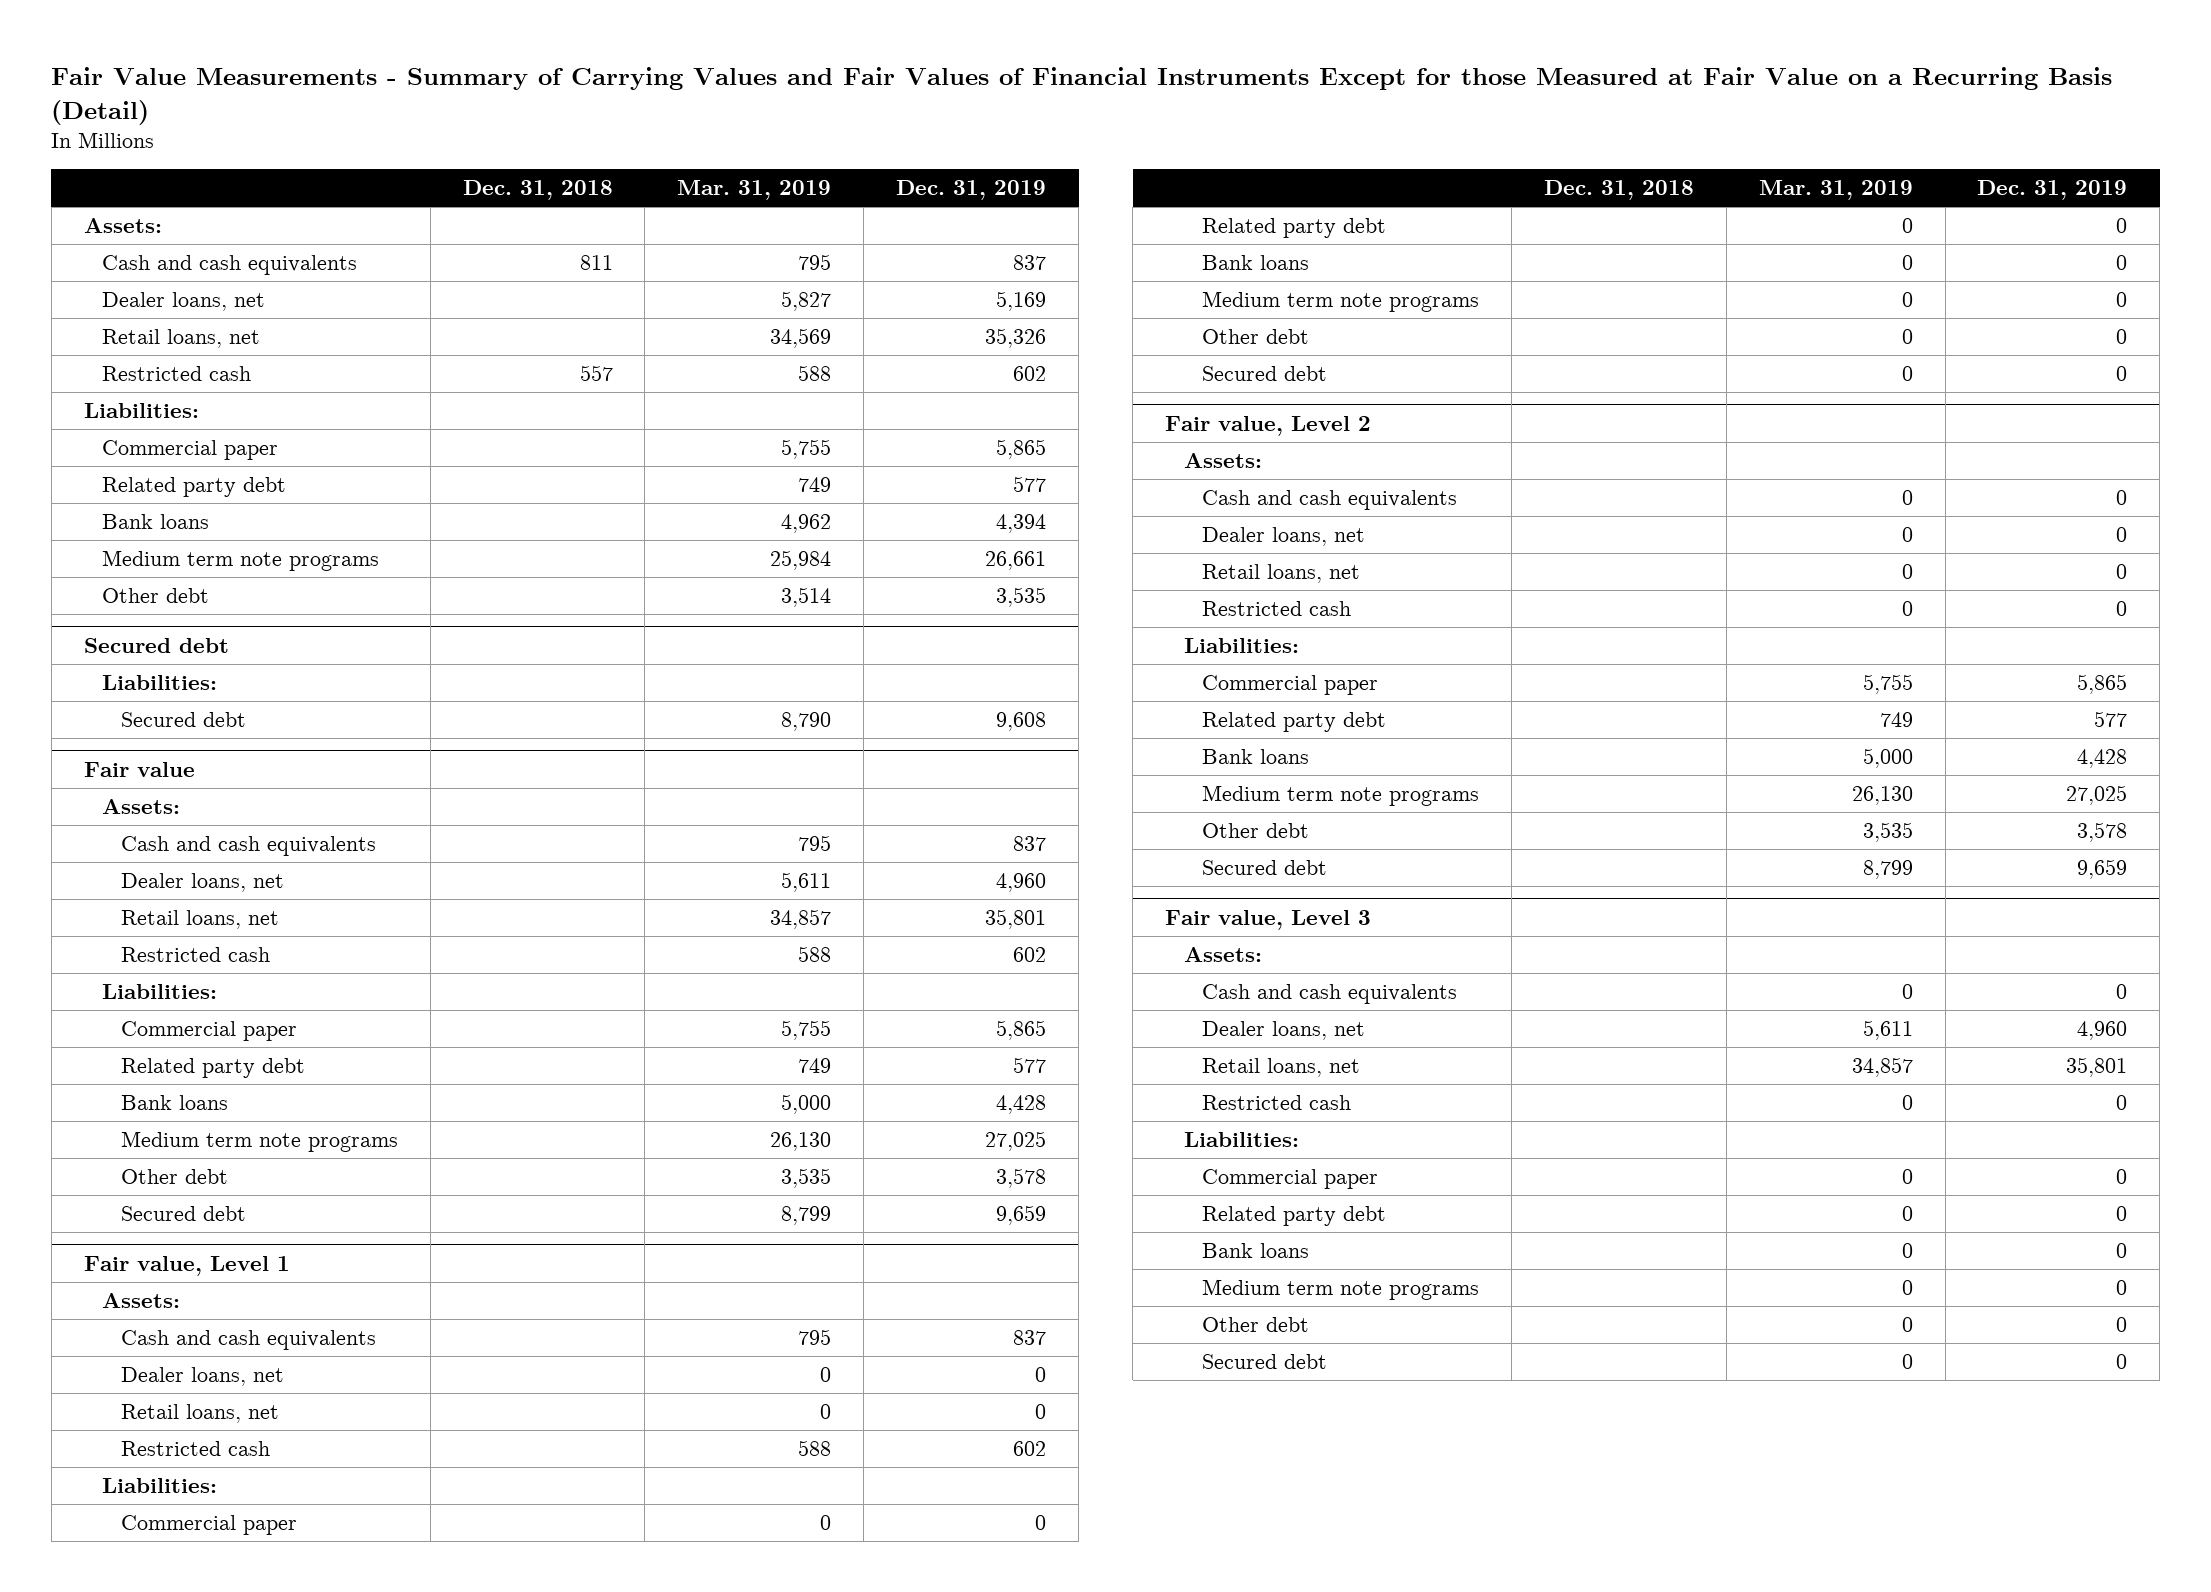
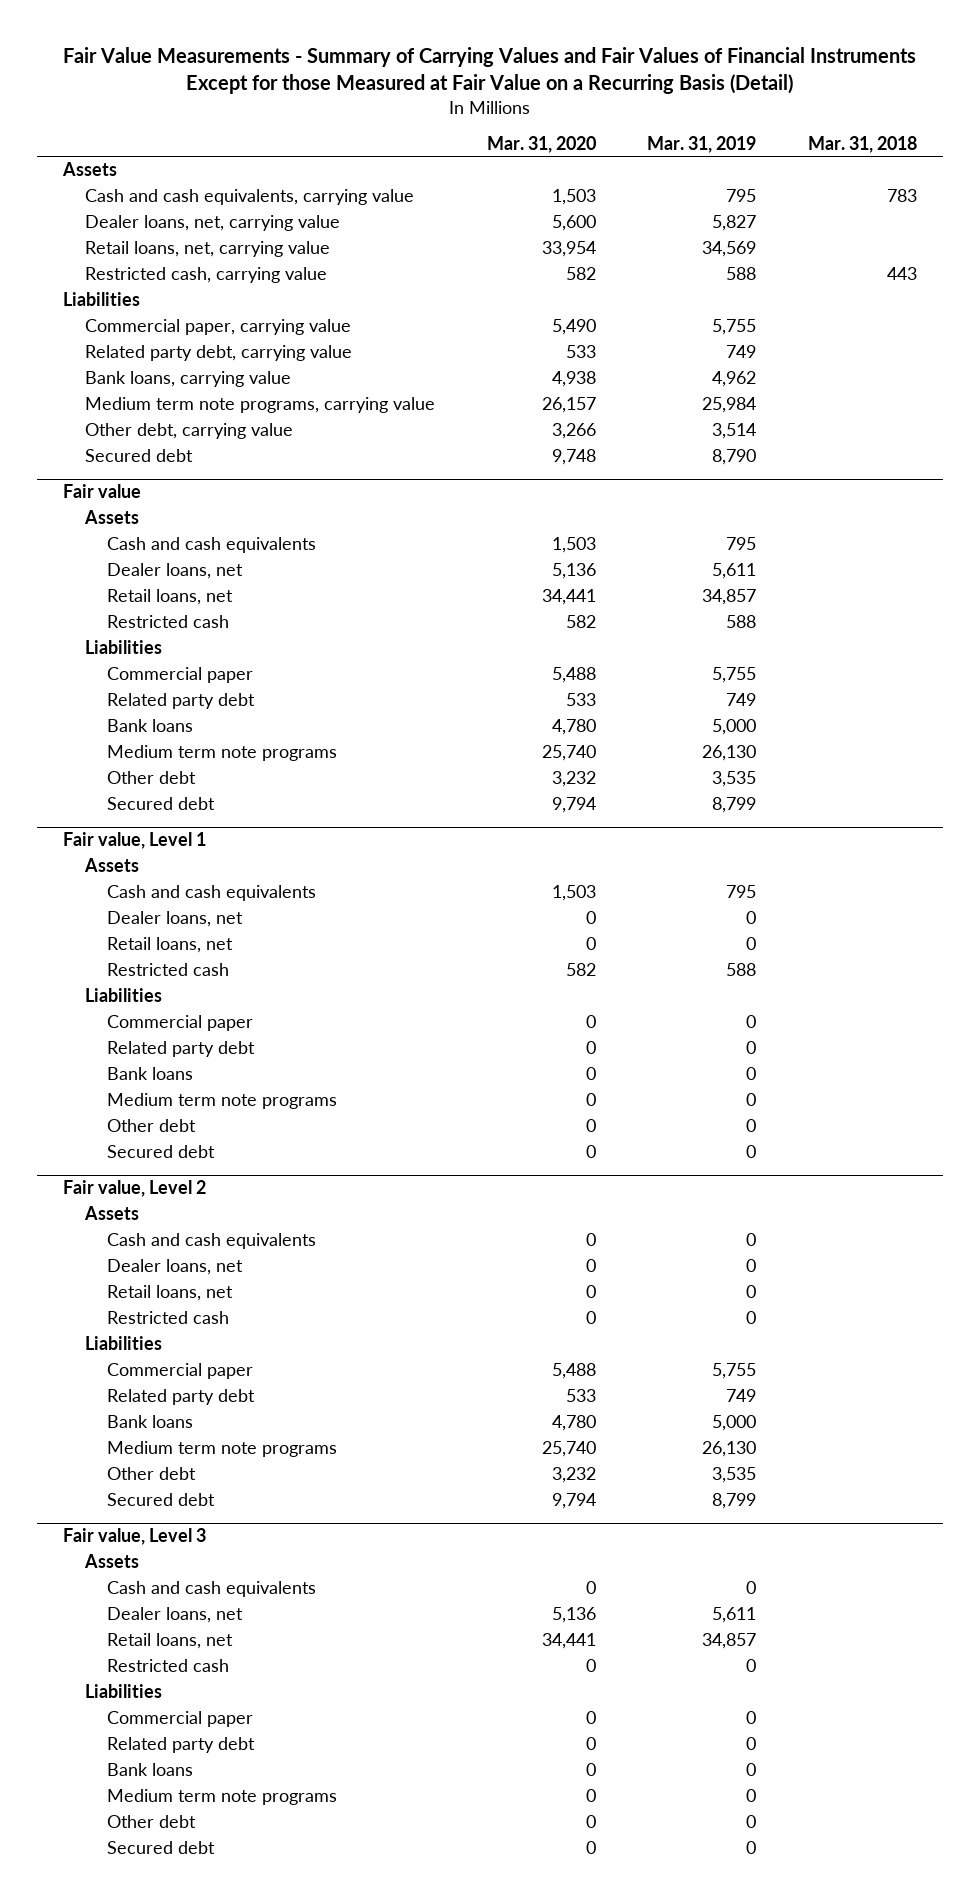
[462,180,613,201] Dec. 31, 2018 -> none
[896,180,1047,201] Dec. 31, 2019 -> none
none -> [486,135,596,153] Mar. 31, 2020
none -> [808,135,918,153] Mar. 31, 2018
[83,637,229,653] Secured debt -> none
[102,674,218,690] Liabilities: -> none
[83,217,162,233] Assets: -> [61,162,117,177] Assets
[102,254,358,275] Cash and cash equivalents -> [84,189,414,206] Cash and cash equivalents, carrying value
[102,291,266,311] Dealer loans, net -> [84,215,340,232] Dealer loans, net, carrying value
[102,328,261,348] Retail loans, net -> [84,241,330,258] Retail loans, net, carrying value
[102,365,252,381] Restricted cash -> [84,267,327,284] Restricted cash, carrying value
[83,402,199,418] Liabilities: -> [62,292,140,307] Liabilities
[102,439,279,460] Commercial paper -> [84,319,351,336] Commercial paper, carrying value
[102,476,287,497] Related party debt -> [84,345,352,362] Related party debt, carrying value
[102,513,210,529] Bank loans -> [84,371,291,388] Bank loans, carrying value
[102,549,380,571] Medium term note programs -> [84,397,435,414] Medium term note programs, carrying value
[102,587,210,603] Other debt -> [84,423,293,440] Other debt, carrying value
[102,798,181,814] Assets: -> [83,510,139,525] Assets
[102,983,218,999] Liabilities: -> [84,640,162,655] Liabilities
[102,1292,181,1308] Assets: -> [83,858,139,873] Assets
[102,1477,218,1493] Liabilities: -> [84,988,162,1003] Liabilities
[1183,452,1262,468] Assets: -> [83,1206,139,1221] Assets
[1183,637,1299,653] Liabilities: -> [84,1336,162,1351] Liabilities
[1183,946,1262,962] Assets: -> [83,1554,139,1569] Assets
[1183,1131,1299,1147] Liabilities: -> [84,1684,162,1699] Liabilities

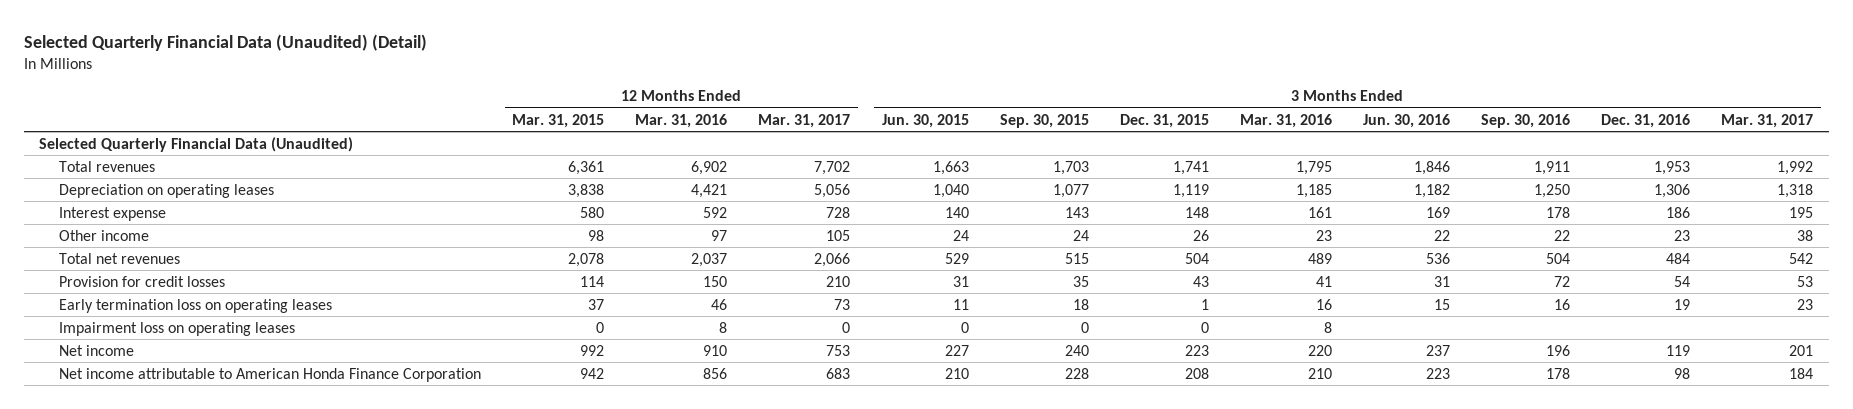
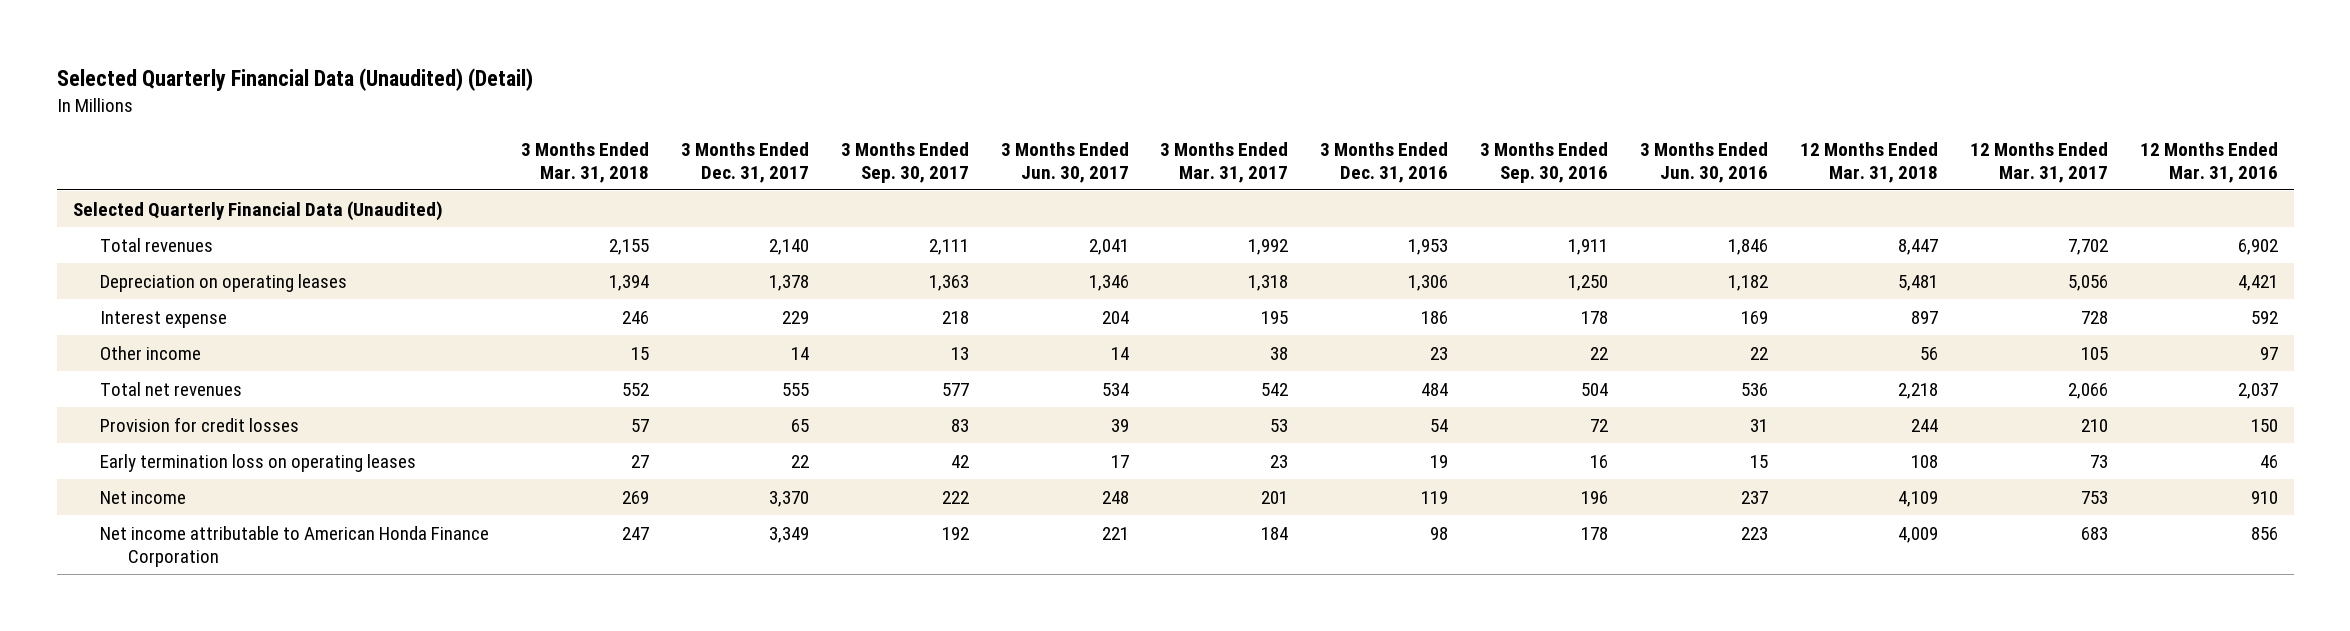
[512,113,605,128] Mar. 31, 2015 -> none
[881,113,969,128] Jun. 30, 2015 -> none
[999,113,1089,128] Sep. 30, 2015 -> none
[1119,113,1209,128] Dec. 31, 2015 -> none
[1239,113,1332,128] Mar. 31, 2016 -> none
none -> [521,141,650,183] 3 Months Ended Mar. 31, 2018
none -> [680,141,809,183] 3 Months Ended Dec. 31, 2017
none -> [840,141,969,183] 3 Months Ended Sep. 30, 2017
none -> [1000,141,1129,183] 3 Months Ended Jun. 30, 2017
none -> [1799,141,1938,183] 12 Months Ended Mar. 31, 2018
[59,321,296,336] Impairment loss on operating leases -> none

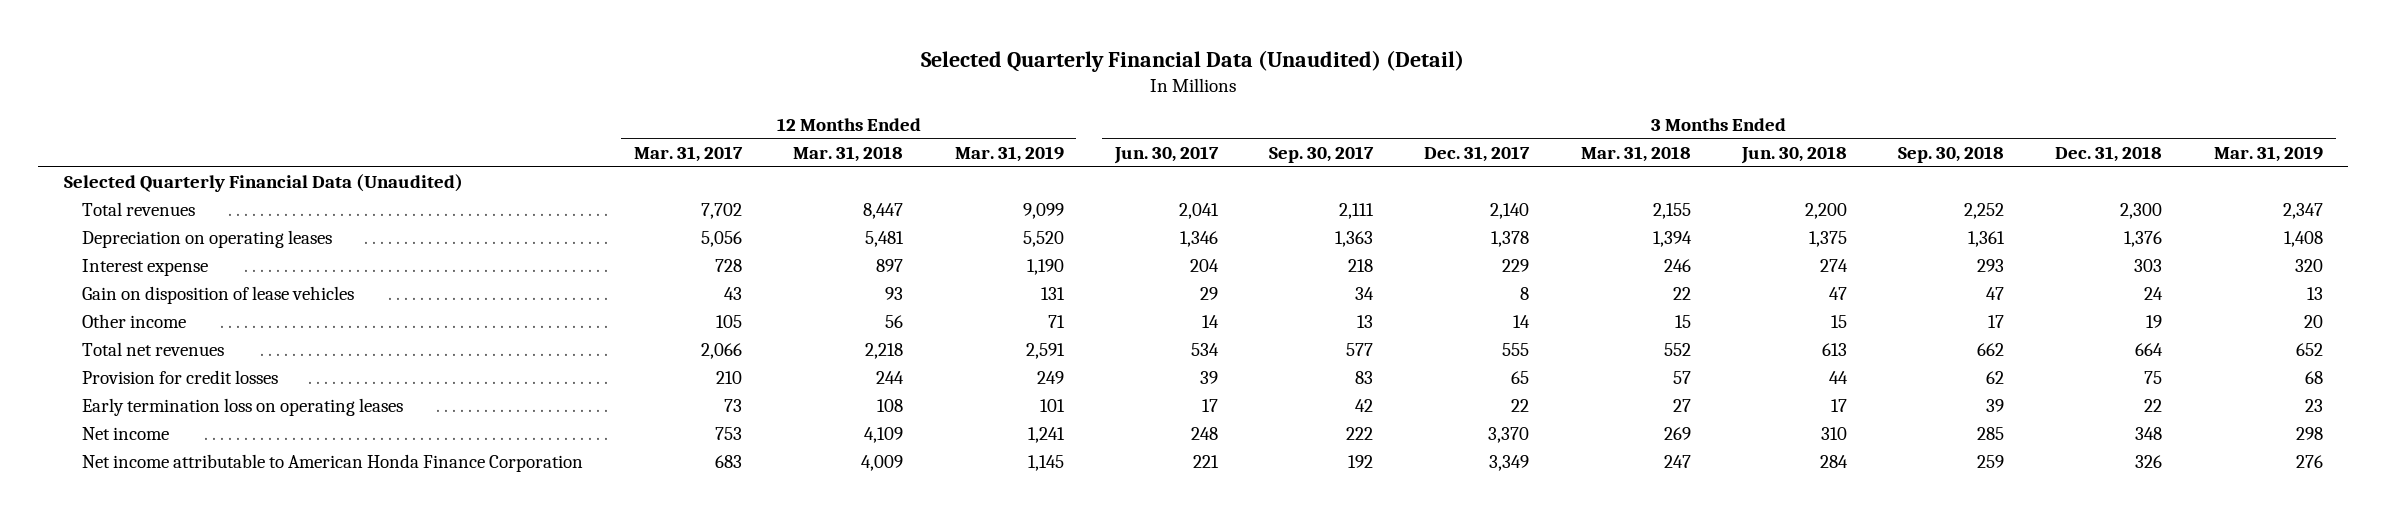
[1160,141,1289,183] 3 Months Ended Mar. 31, 2017 -> none
[1320,141,1449,183] 3 Months Ended Dec. 31, 2016 -> none
[1480,141,1609,183] 3 Months Ended Sep. 30, 2016 -> none
[1640,141,1769,183] 3 Months Ended Jun. 30, 2016 -> none
[2139,141,2278,183] 12 Months Ended Mar. 31, 2016 -> none
none -> [954,145,1064,162] Mar. 31, 2019
none -> [1740,145,1847,164] Jun. 30, 2018
none -> [1898,145,2005,163] Sep. 30, 2018
none -> [2055,145,2163,162] Dec. 31, 2018
none -> [2213,145,2323,162] Mar. 31, 2019
none -> [81,286,354,305] Gain on disposition of lease vehicles

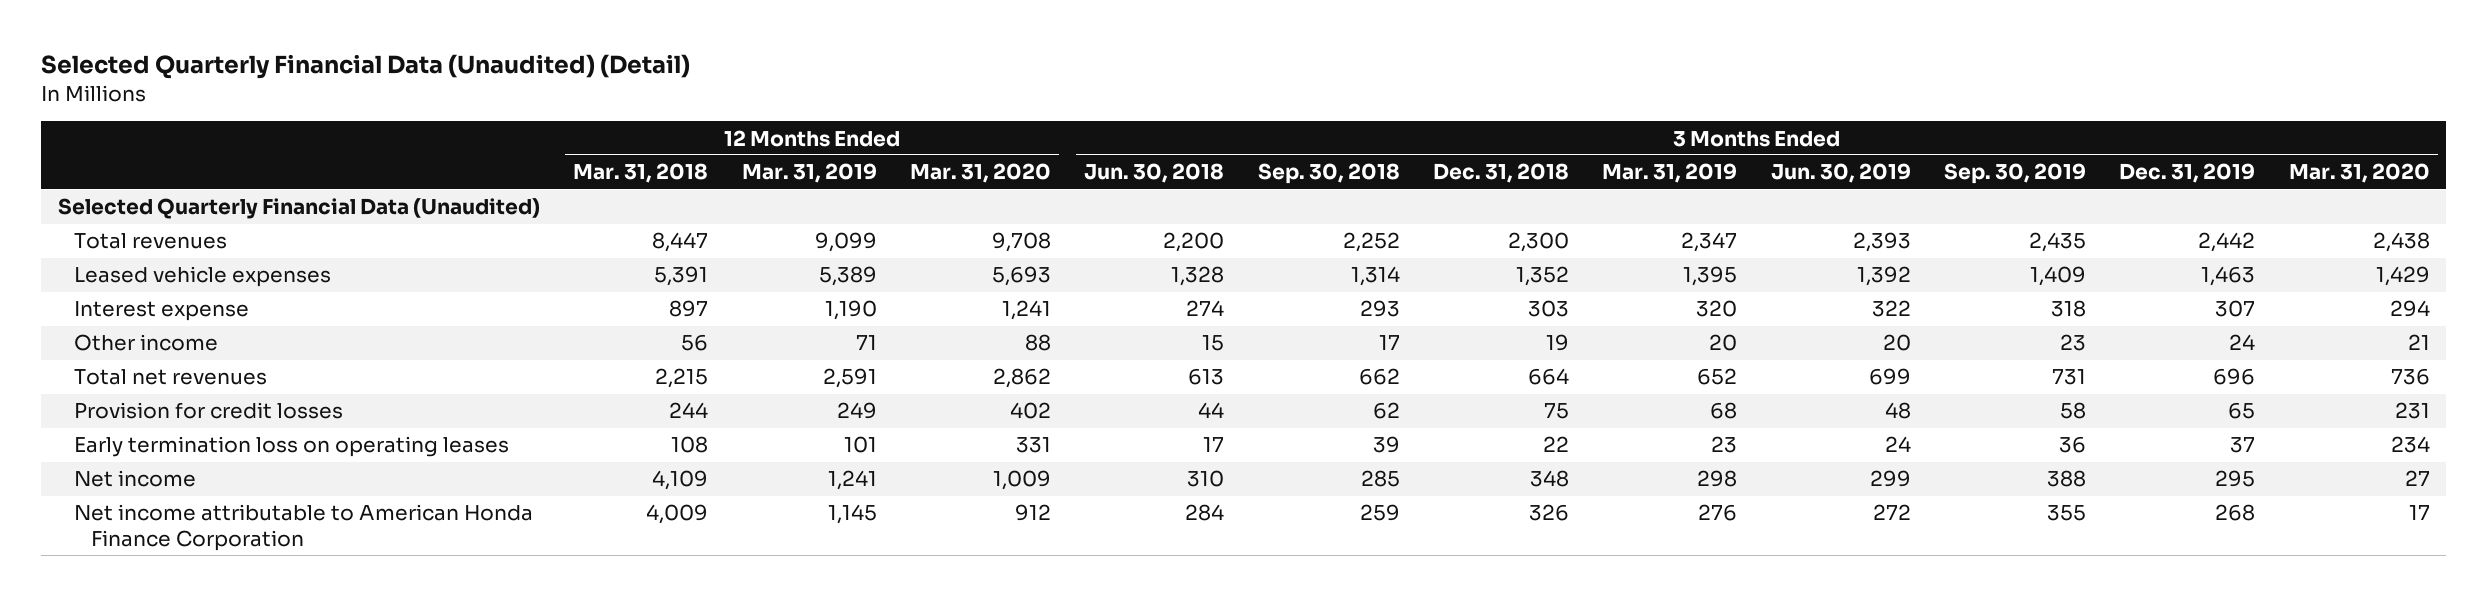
[634,145,744,162] Mar. 31, 2017 -> none
[1113,145,1219,164] Jun. 30, 2017 -> none
[1269,145,1375,163] Sep. 30, 2017 -> none
[1424,145,1531,162] Dec. 31, 2017 -> none
[1580,145,1691,162] Mar. 31, 2018 -> none
none -> [909,163,1051,184] Mar. 31, 2020
none -> [1770,163,1911,184] Jun. 30, 2019
none -> [1944,163,2087,185] Sep. 30, 2019
none -> [2119,163,2256,184] Dec. 31, 2019
none -> [2288,163,2430,184] Mar. 31, 2020
[81,230,332,249] Depreciation on operating leases -> none
none -> [74,266,332,288] Leased vehicle expenses
[81,286,354,305] Gain on disposition of lease vehicles -> none
[865,343,904,360] 2,218 -> [655,368,709,389] 2,215

